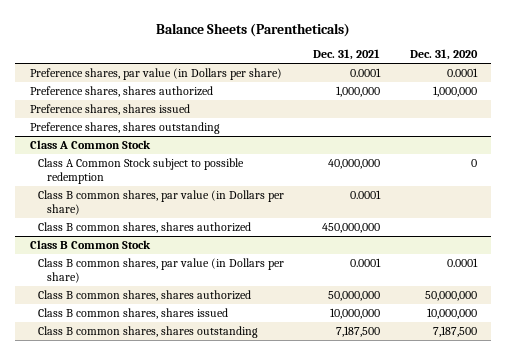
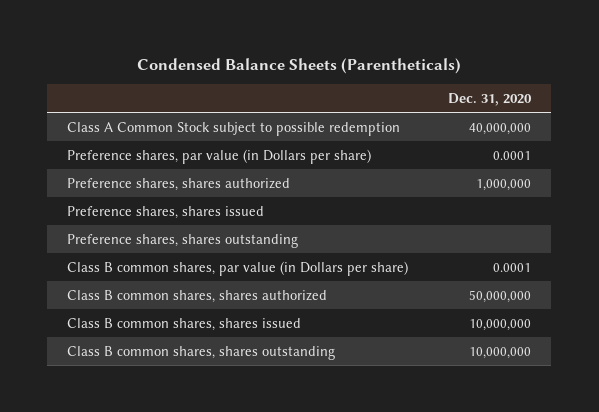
[156,22,351,37] Balance Sheets (Parentheticals) -> [137,57,462,74] Condensed Balance Sheets (Parentheticals)
[313,49,381,61] Dec. 31, 2021 -> none
none -> [67,121,401,136] Class A Common Stock subject to possible redemption
[29,139,151,149] Class A Common Stock -> none
[38,157,245,184] Class A Common Stock subject to possible redemption -> none
[38,189,285,215] Class B common shares, par value (in Dollars per share) -> none
[38,221,252,233] Class B common shares, shares authorized -> none
[29,239,151,249] Class B Common Stock -> none
[432,325,477,337] 7,187,500 -> [469,346,532,359] 10,000,000

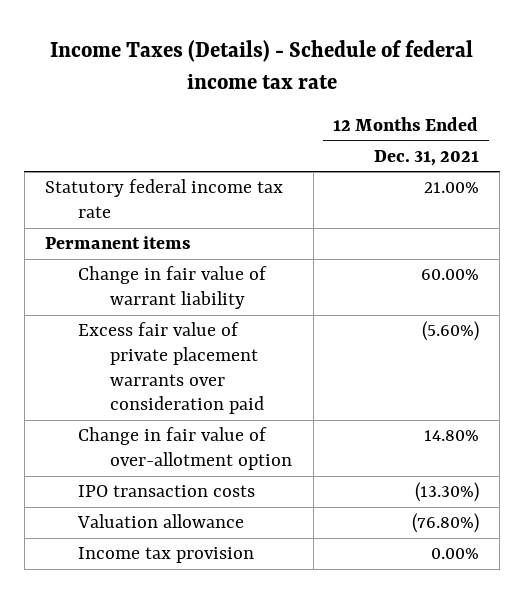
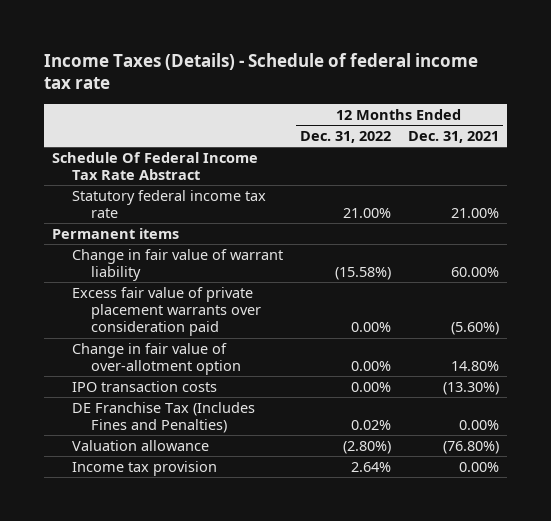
none -> [299,131,391,144] Dec. 31, 2022
none -> [52,151,259,181] Schedule Of Federal Income Tax Rate Abstract
none -> [71,401,255,434] DE Franchise Tax (Includes Fines and Penalties)

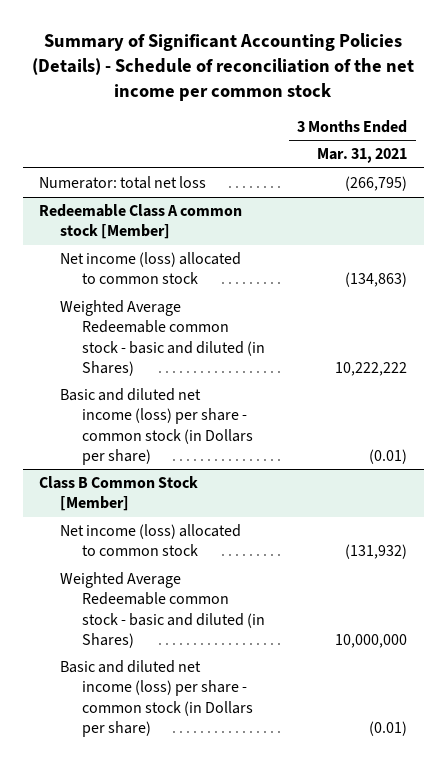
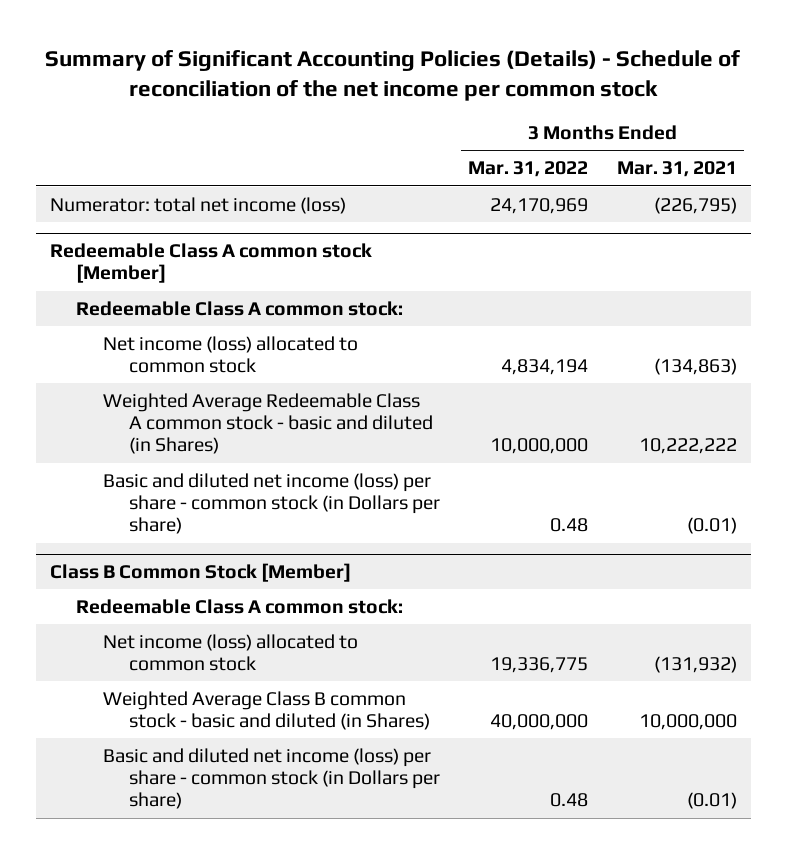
none -> [468,161,589,178] Mar. 31, 2022
[38,176,206,190] Numerator: total net loss -> [50,196,347,214] Numerator: total net income (loss)
[345,176,408,192] (266,795) -> [653,196,737,214] (226,795)
none -> [76,300,404,316] Redeemable Class A common stock:
[60,300,266,376] Weighted Average Redeemable common stock - basic and diluted (in Shares) -> [102,392,433,455] Weighted Average Redeemable Class A common stock - basic and diluted (in Shares)
none -> [76,598,404,614] Redeemable Class A common stock:
[60,572,266,648] Weighted Average Redeemable common stock - basic and diluted (in Shares) -> [102,690,430,731] Weighted Average Class B common stock - basic and diluted (in Shares)

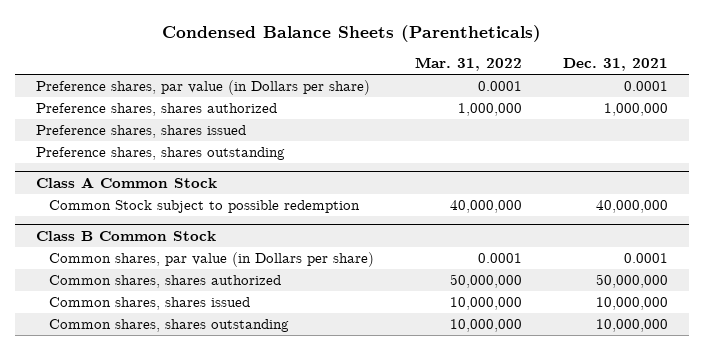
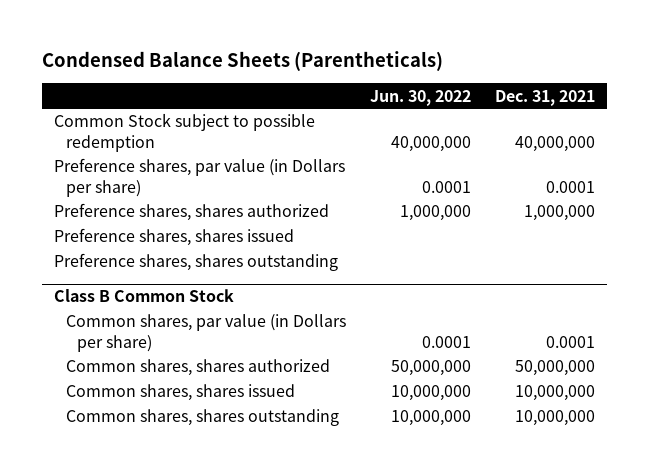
[414,57,522,72] Mar. 31, 2022 -> none
none -> [369,89,471,106] Jun. 30, 2022
none -> [54,113,316,152] Common Stock subject to possible redemption
[36,176,218,188] Class A Common Stock -> none
[48,200,360,214] Common Stock subject to possible redemption -> none

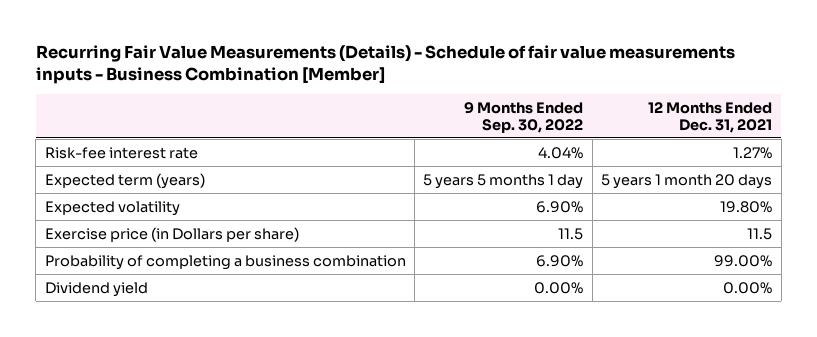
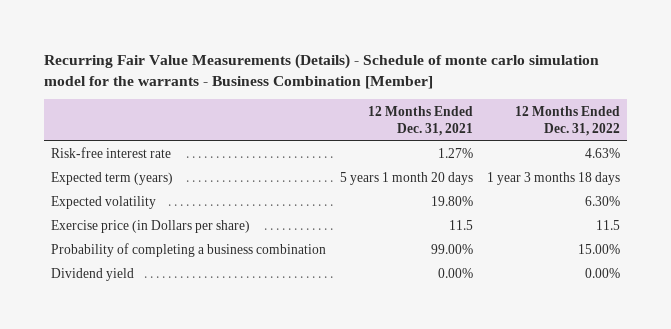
[35,44,735,84] Recurring Fair Value Measurements (Details) - Schedule of fair value measurements inputs - Business Combination [Member] -> [43,53,599,89] Recurring Fair Value Measurements (Details) - Schedule of monte carlo simulation model for the warrants - Business Combination [Member]
[464,101,584,133] 9 Months Ended Sep. 30, 2022 -> none
none -> [515,105,621,136] 12 Months Ended Dec. 31, 2022
[44,146,198,159] Risk-fee interest rate -> [50,146,171,158] Risk-free interest rate

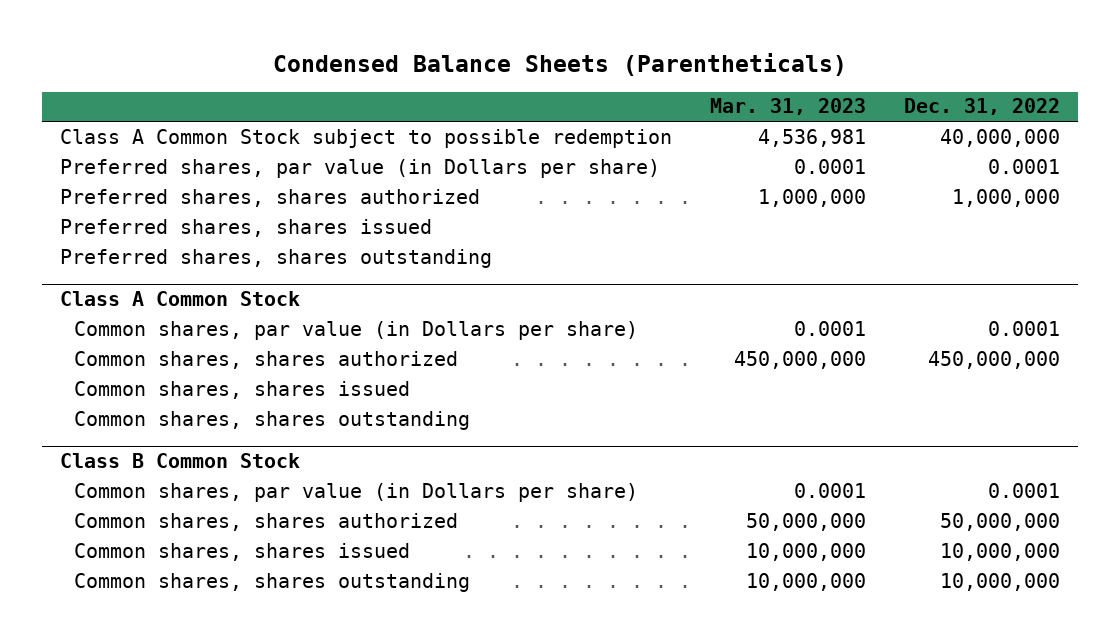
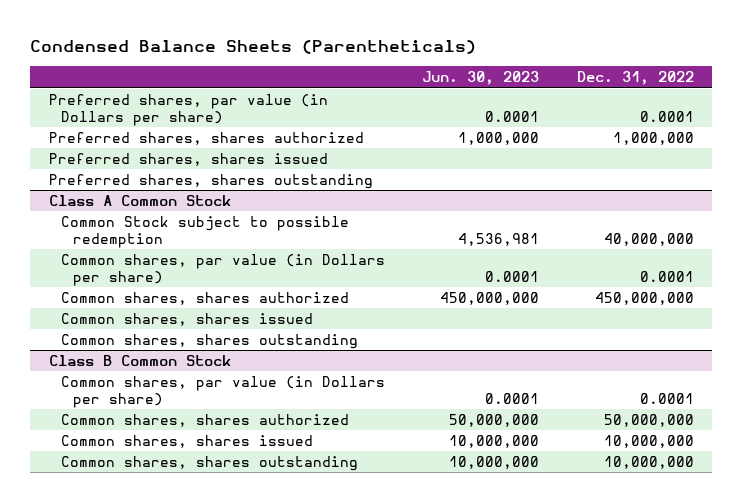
[710,98,867,116] Mar. 31, 2023 -> none
none -> [422,71,540,86] Jun. 30, 2023
[60,128,673,148] Class A Common Stock subject to possible redemption -> none
none -> [61,216,350,248] Common Stock subject to possible redemption

